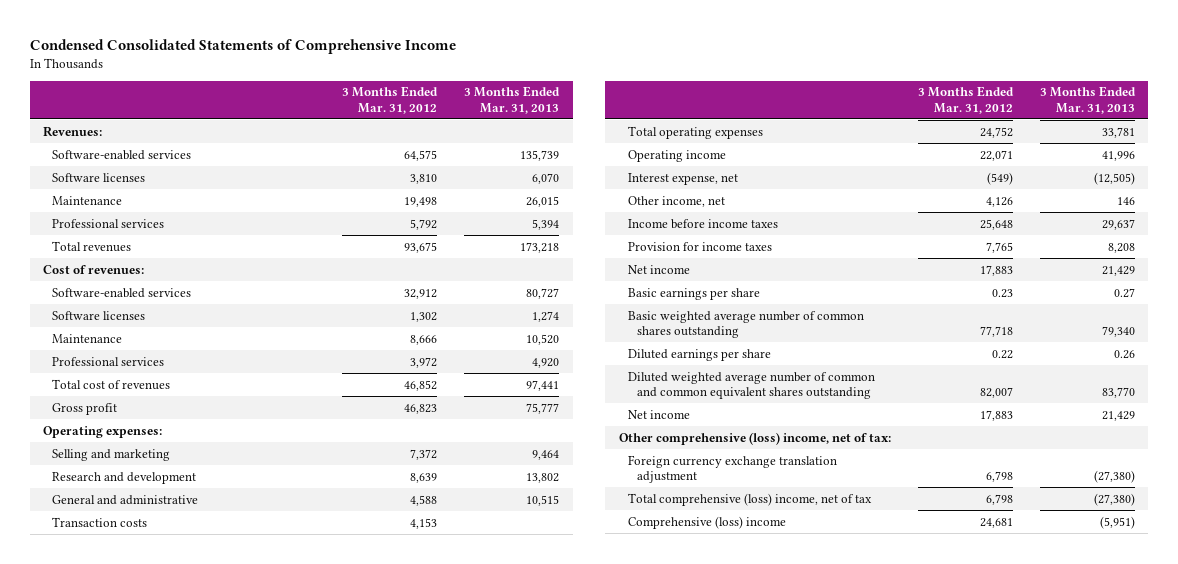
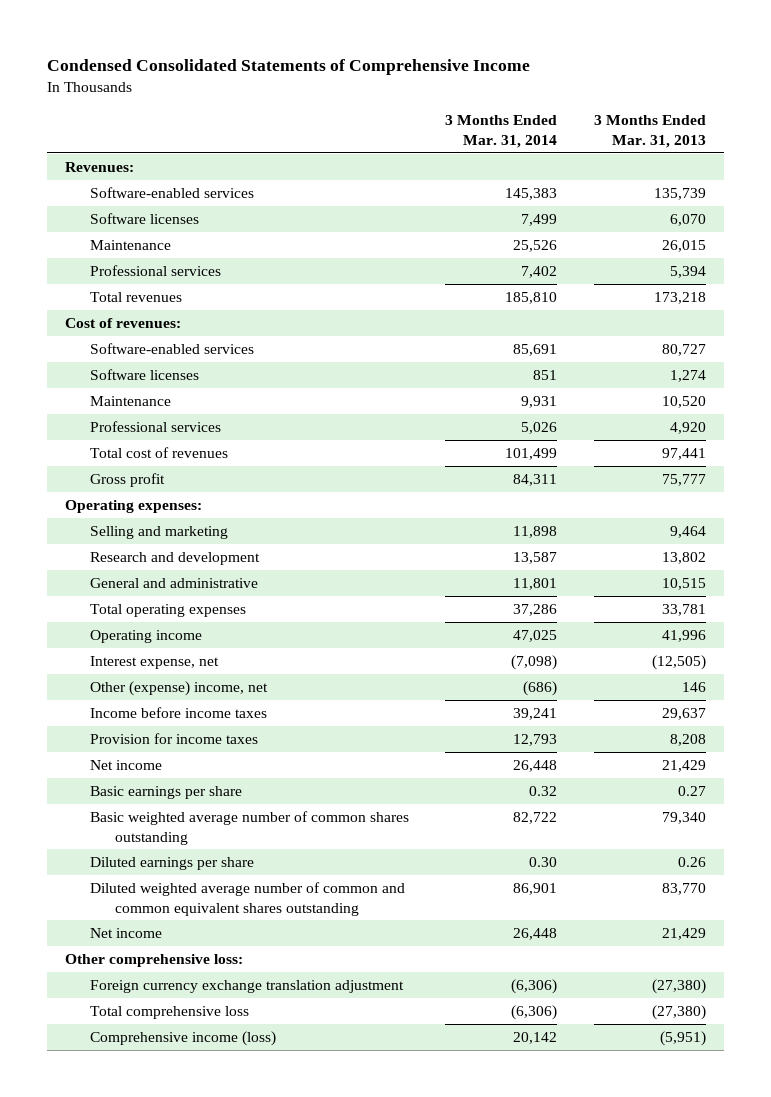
[342,86,439,114] 3 Months Ended Mar. 31, 2012 -> none
none -> [445,115,558,149] 3 Months Ended Mar. 31, 2014
[52,516,148,527] Transaction costs -> none
[628,195,726,207] Other income, net -> [89,680,268,696] Other (expense) income, net
[618,431,891,445] Other comprehensive (loss) income, net of tax: -> [65,953,244,967] Other comprehensive loss:
[628,492,873,506] Total comprehensive (loss) income, net of tax -> [89,1005,249,1019] Total comprehensive loss
[628,515,787,529] Comprehensive (loss) income -> [89,1030,276,1046] Comprehensive income (loss)

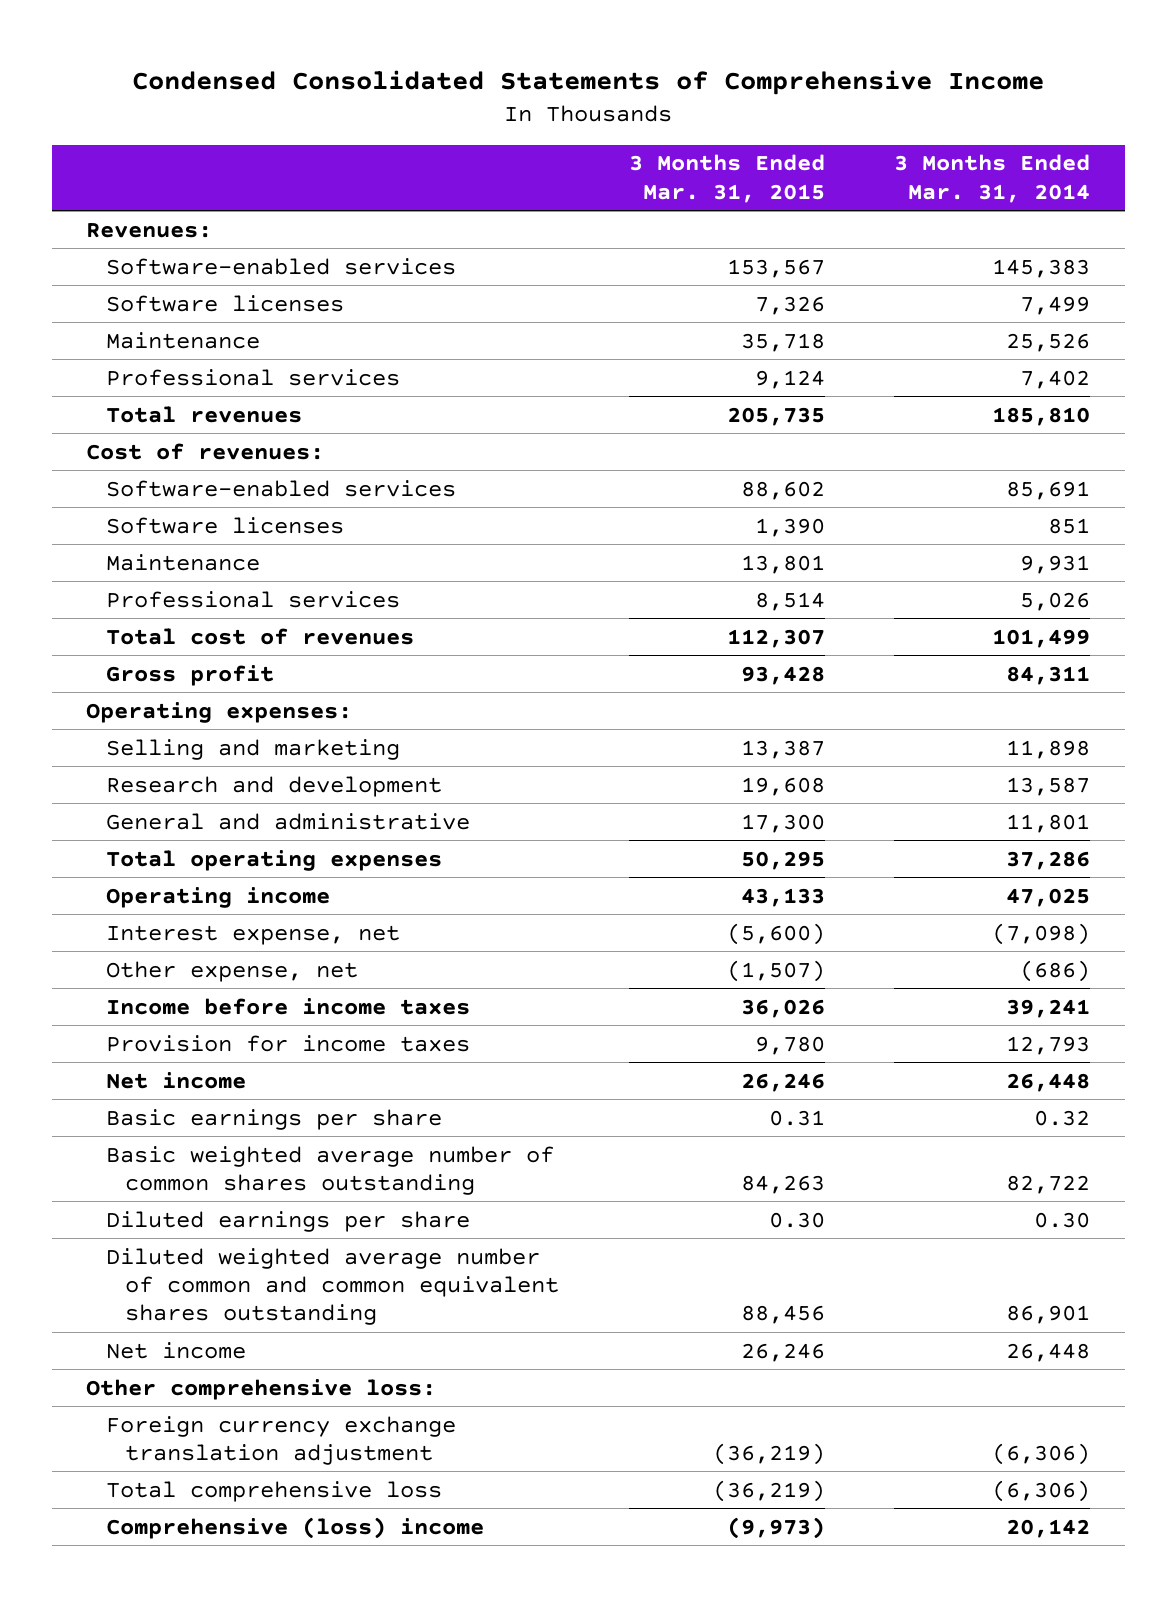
[593,115,706,149] 3 Months Ended Mar. 31, 2013 -> none
none -> [628,154,825,203] 3 Months Ended Mar. 31, 2015
[89,680,268,696] Other (expense) income, net -> [105,960,358,982] Other expense, net
[89,1030,276,1046] Comprehensive income (loss) -> [105,1516,484,1539] Comprehensive (loss) income

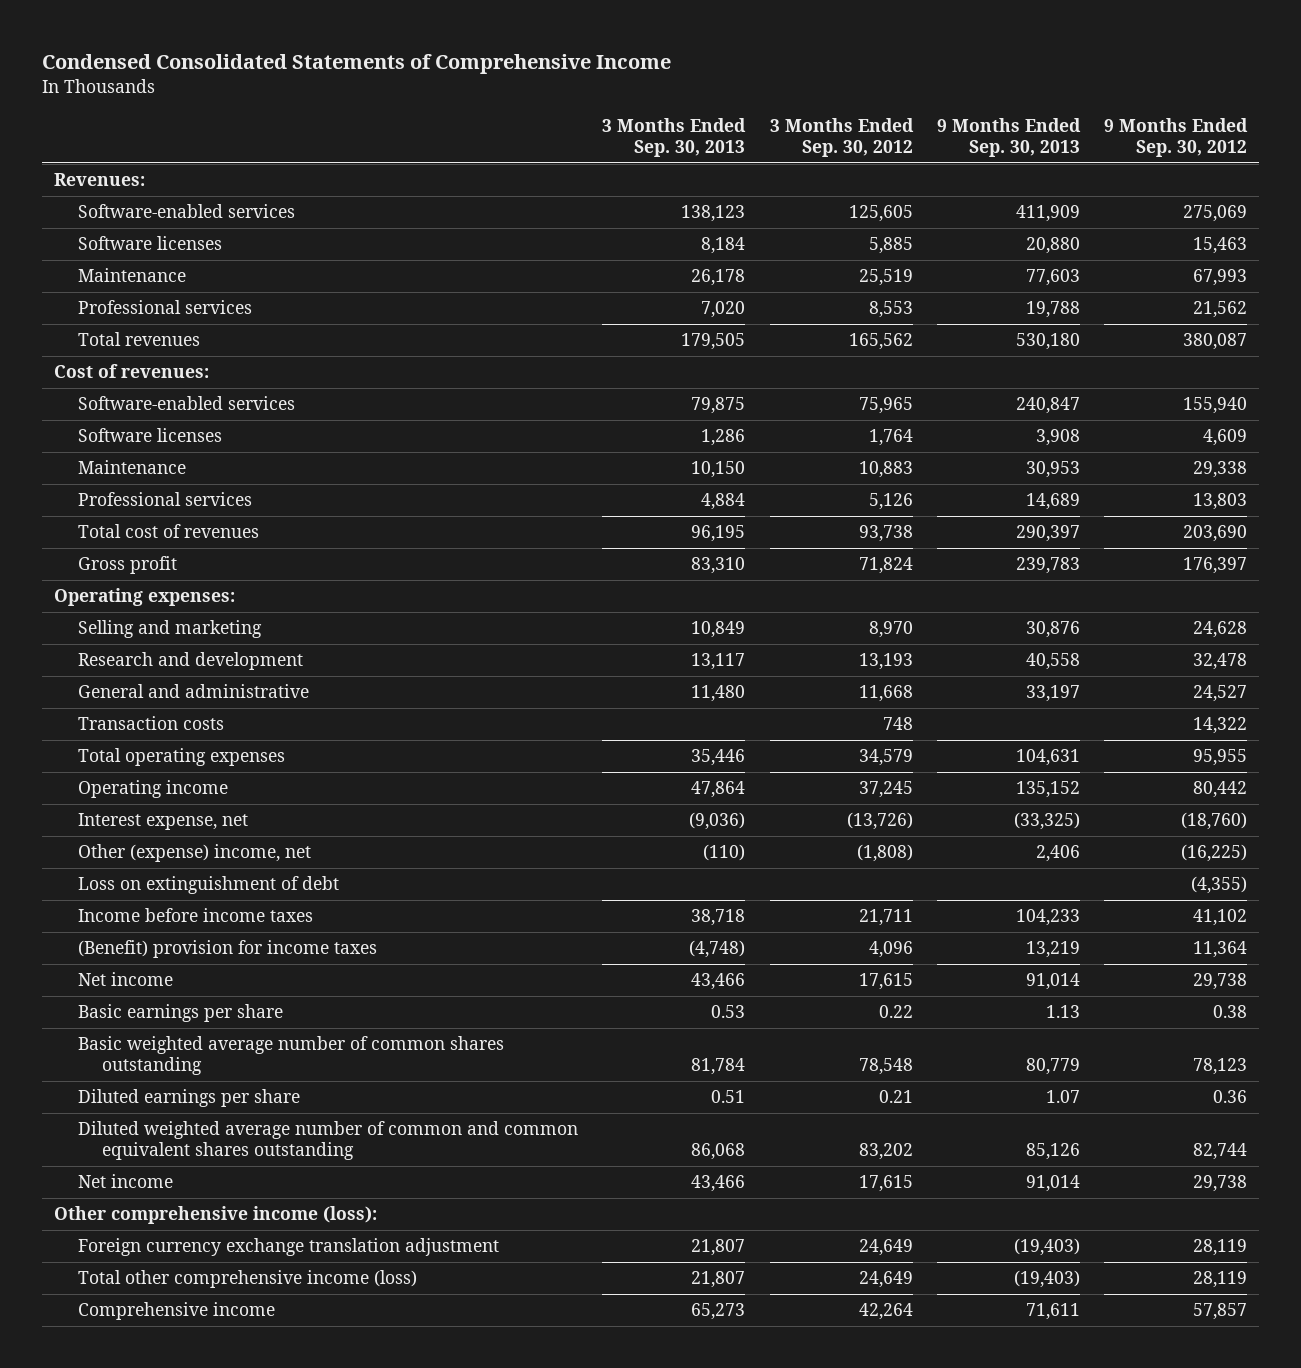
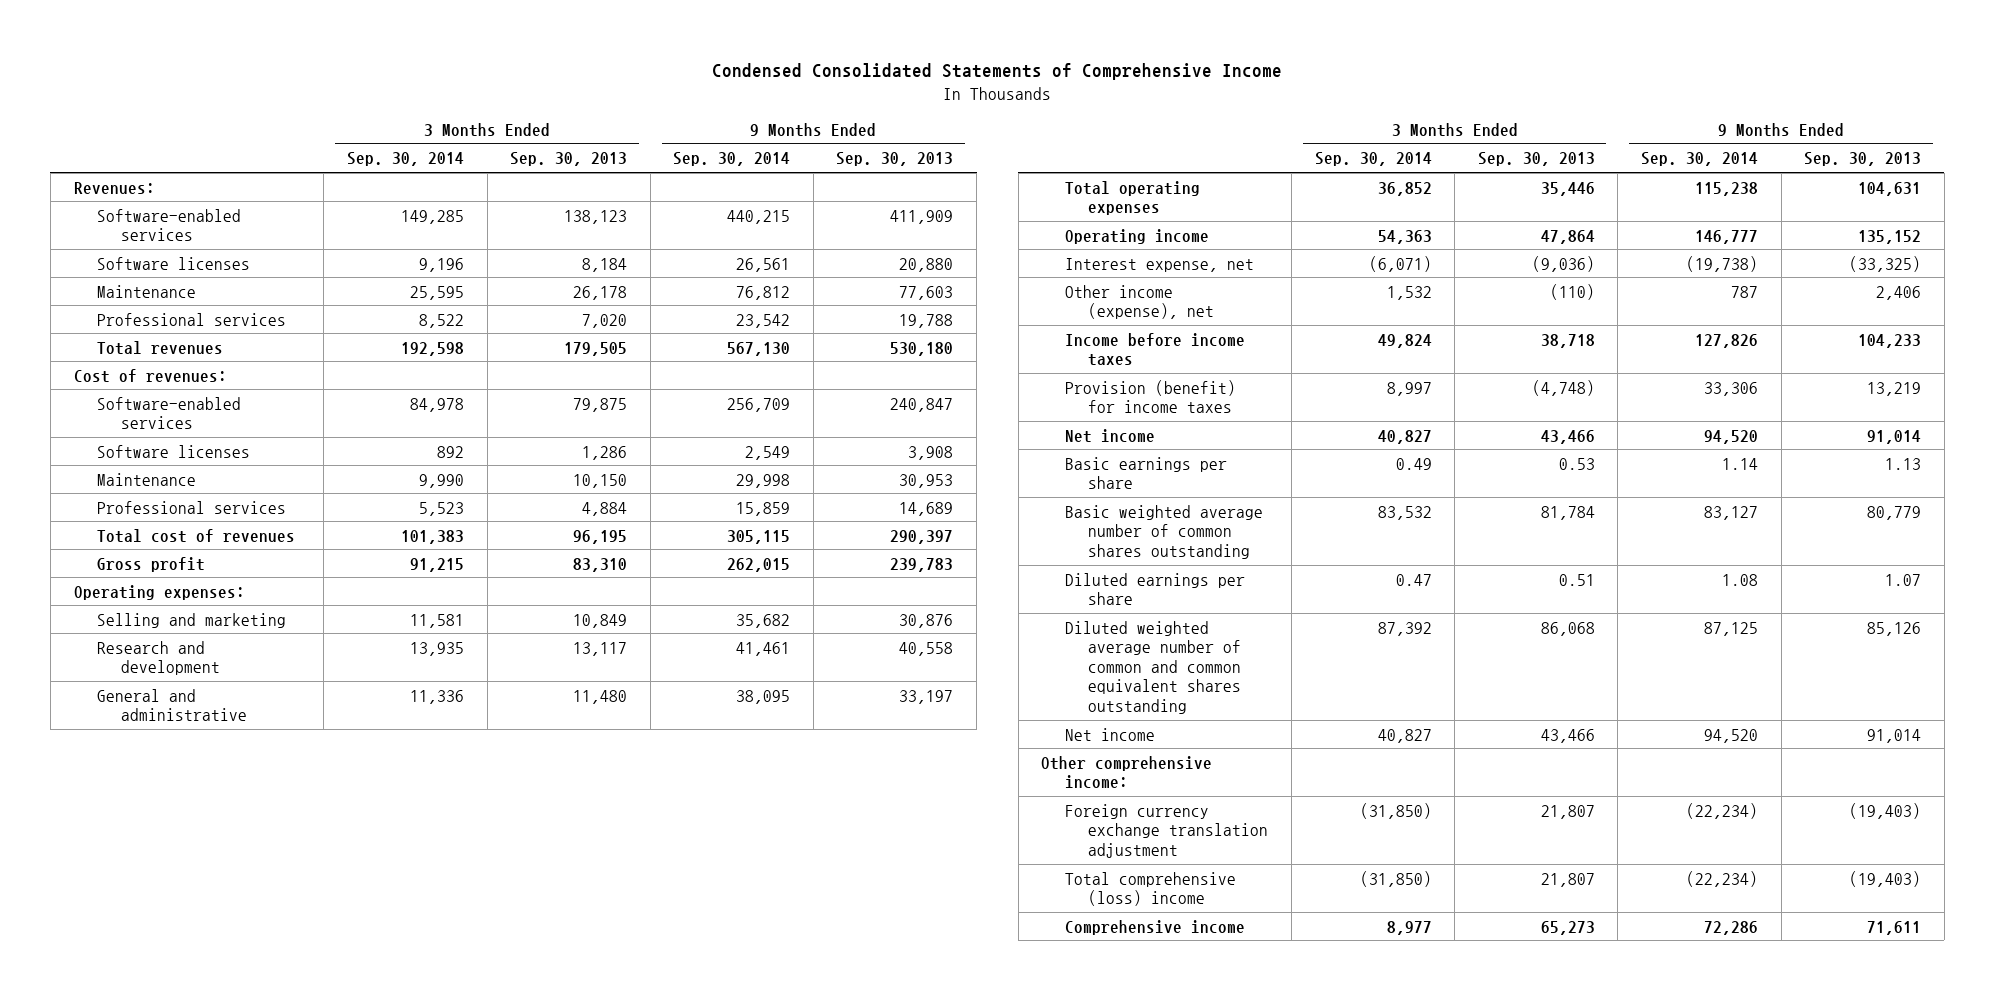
[769,118,914,158] 3 Months Ended Sep. 30, 2012 -> none
[1103,118,1248,158] 9 Months Ended Sep. 30, 2012 -> none
none -> [346,152,464,167] Sep. 30, 2014
none -> [673,152,791,167] Sep. 30, 2014
[78,716,225,731] Transaction costs -> none
[78,876,340,895] Loss on extinguishment of debt -> none
[78,844,312,863] Other (expense) income, net -> [1064,284,1215,320] Other income (expense), net
[78,940,378,959] (Benefit) provision for income taxes -> [1064,379,1236,414] Provision (benefit) for income taxes
[54,1206,378,1225] Other comprehensive income (loss): -> [1041,755,1213,790] Other comprehensive income:
[78,1270,418,1289] Total other comprehensive income (loss) -> [1064,871,1236,907] Total comprehensive (loss) income

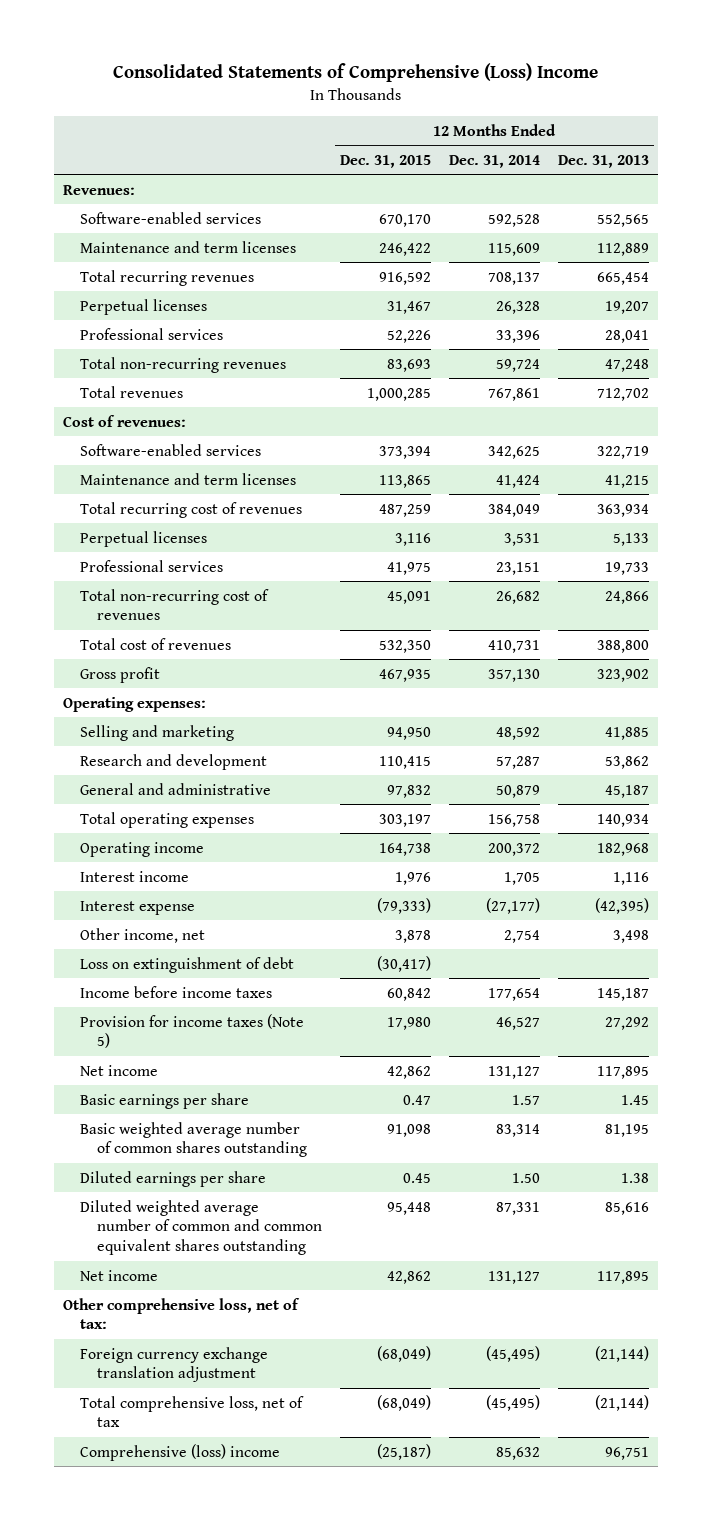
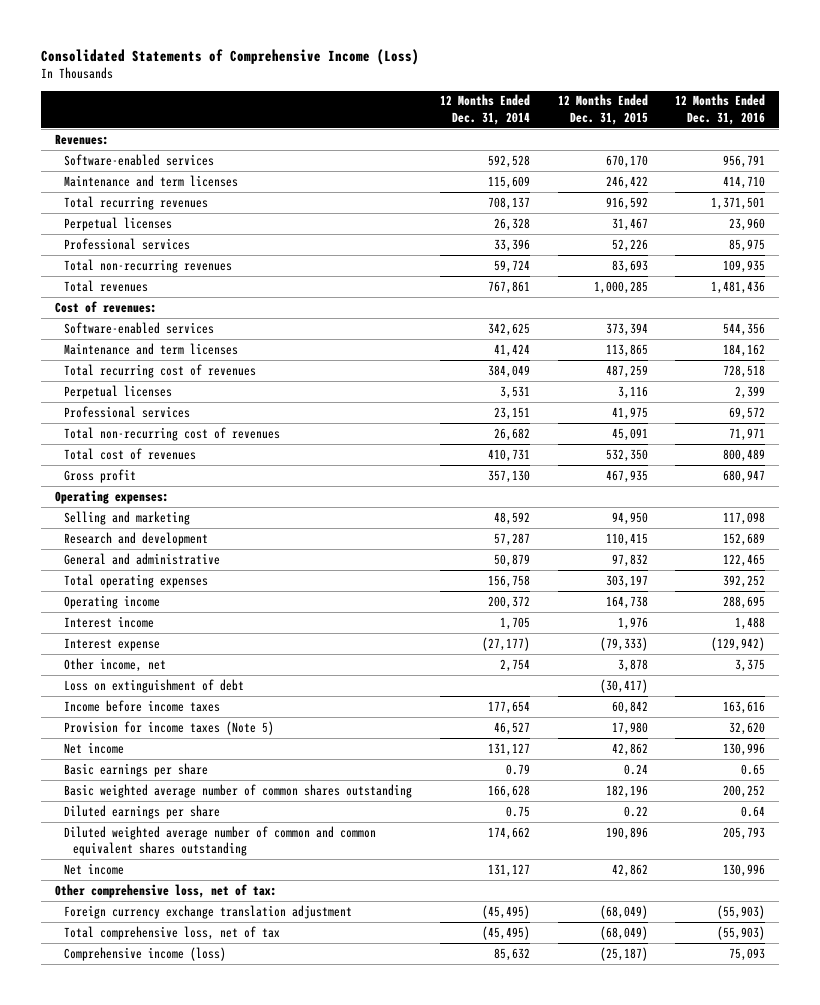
[112,63,598,83] Consolidated Statements of Comprehensive (Loss) Income -> [40,48,419,65] Consolidated Statements of Comprehensive Income (Loss)
[558,154,650,168] Dec. 31, 2013 -> none
none -> [675,94,766,125] 12 Months Ended Dec. 31, 2016
[402,1094,431,1105] 0.47 -> [623,763,648,775] 0.24
[511,1094,540,1105] 1.57 -> [505,763,530,775] 0.79
[386,1123,431,1137] 91,098 -> [605,784,648,798] 182,196
[495,1123,540,1137] 83,314 -> [487,784,530,798] 166,628
[402,1172,431,1183] 0.45 -> [623,805,648,817] 0.22
[511,1172,540,1183] 1.50 -> [505,805,530,817] 0.75
[386,1201,431,1215] 95,448 -> [605,826,648,840] 190,896
[495,1201,540,1215] 87,331 -> [487,826,530,840] 174,662
[79,1443,280,1461] Comprehensive (loss) income -> [63,946,226,961] Comprehensive income (loss)

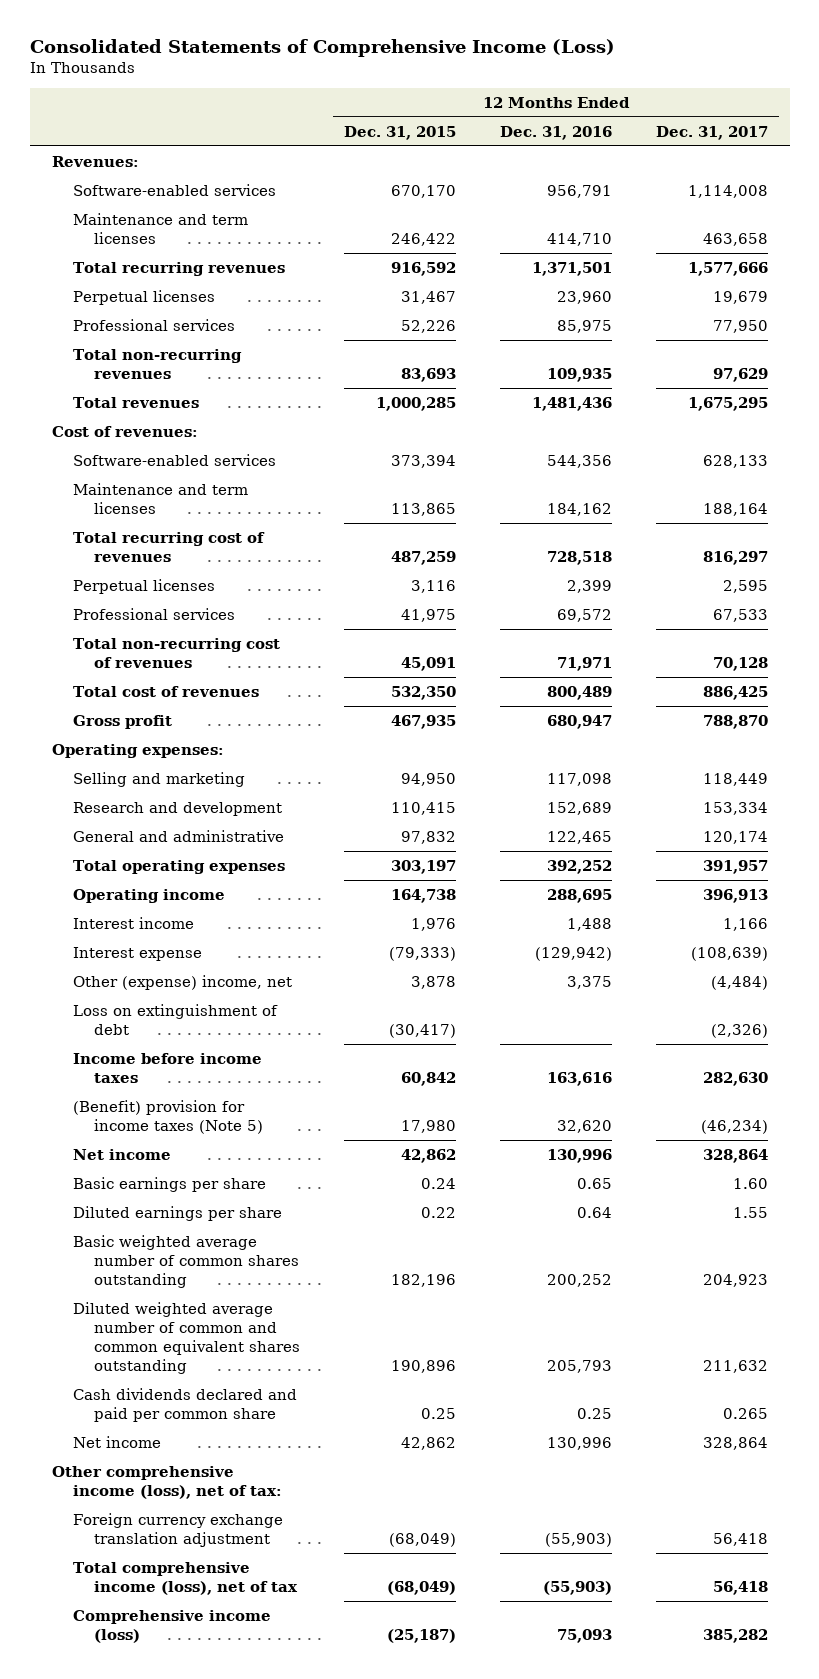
[439,94,530,125] 12 Months Ended Dec. 31, 2014 -> none
none -> [655,125,768,140] Dec. 31, 2017
[63,657,166,672] Other income, net -> [72,974,292,990] Other (expense) income, net
[63,720,274,735] Provision for income taxes (Note 5) -> [72,1099,263,1135] (Benefit) provision for income taxes (Note 5)
[63,783,412,798] Basic weighted average number of common shares outstanding -> [72,1234,299,1289] Basic weighted average number of common shares outstanding
none -> [72,1387,297,1423] Cash dividends declared and paid per common share
[54,883,277,898] Other comprehensive loss, net of tax: -> [51,1465,282,1500] Other comprehensive income (loss), net of tax:
[63,925,280,940] Total comprehensive loss, net of tax -> [72,1561,298,1596] Total comprehensive income (loss), net of tax

